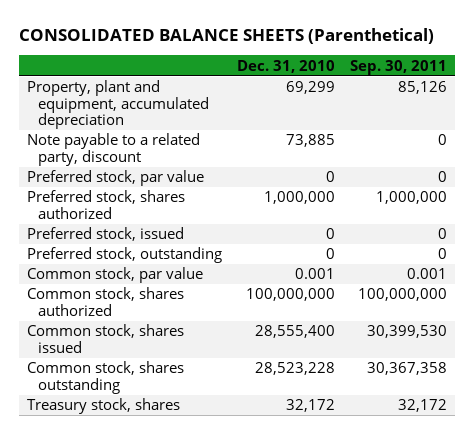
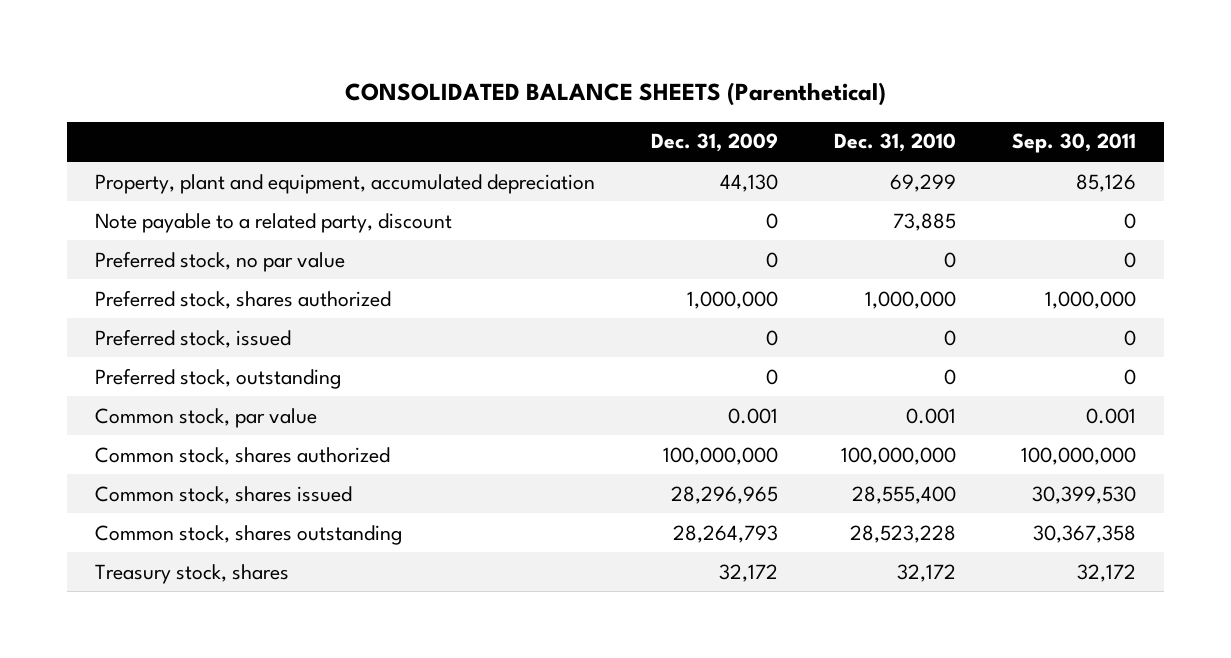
none -> [651,133,779,153] Dec. 31, 2009
[26,170,204,187] Preferred stock, par value -> [95,250,346,272] Preferred stock, no par value

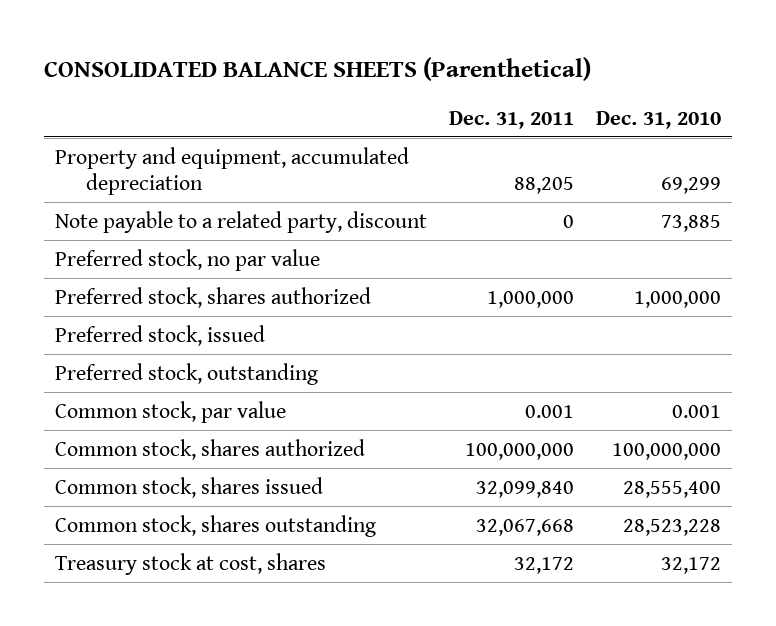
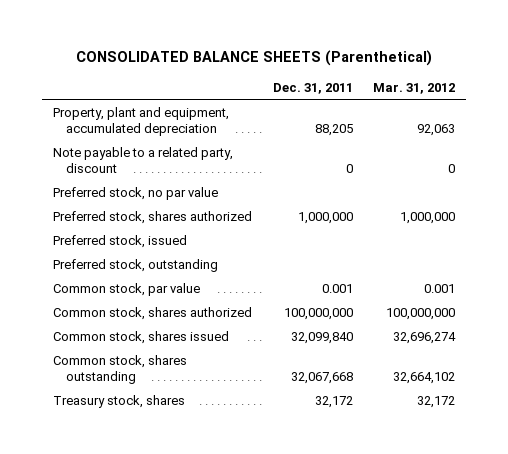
[596,110,722,129] Dec. 31, 2010 -> none
none -> [373,82,456,94] Mar. 31, 2012
[54,146,409,196] Property and equipment, accumulated depreciation -> [52,106,229,136] Property, plant and equipment, accumulated depreciation
[54,552,326,575] Treasury stock at cost, shares -> [52,394,185,408] Treasury stock, shares

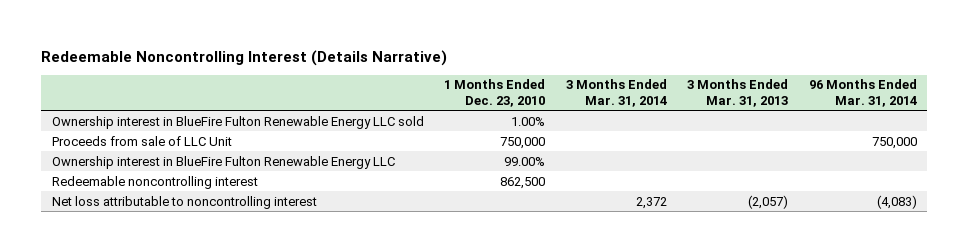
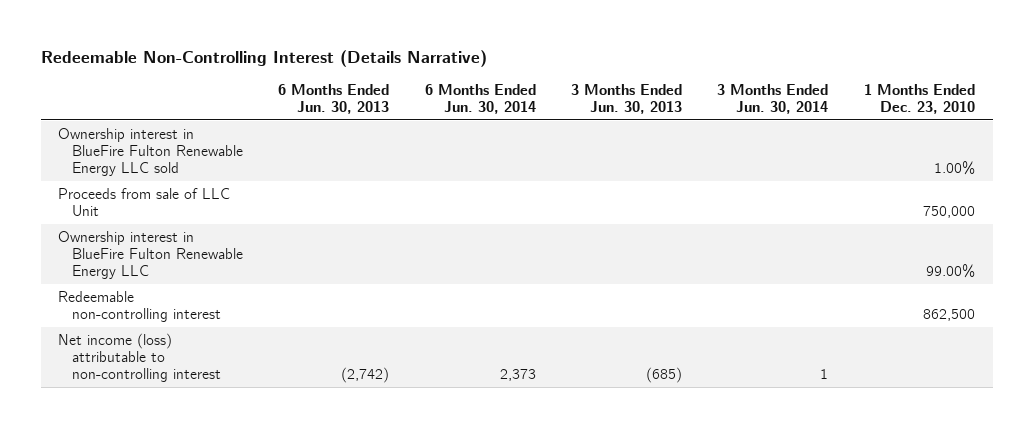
[41,49,448,66] Redeemable Noncontrolling Interest (Details Narrative) -> [40,49,487,67] Redeemable Non-Controlling Interest (Details Narrative)
[565,79,667,107] 3 Months Ended Mar. 31, 2014 -> none
[687,79,789,107] 3 Months Ended Mar. 31, 2013 -> none
[808,79,917,107] 96 Months Ended Mar. 31, 2014 -> none
none -> [278,83,390,115] 6 Months Ended Jun. 30, 2013
none -> [424,83,536,115] 6 Months Ended Jun. 30, 2014
none -> [571,83,683,115] 3 Months Ended Jun. 30, 2013
none -> [717,83,829,115] 3 Months Ended Jun. 30, 2014
[51,175,258,189] Redeemable noncontrolling interest -> [58,290,221,322] Redeemable non-controlling interest
[51,195,317,209] Net loss attributable to noncontrolling interest -> [58,332,221,383] Net income (loss) attributable to non-controlling interest

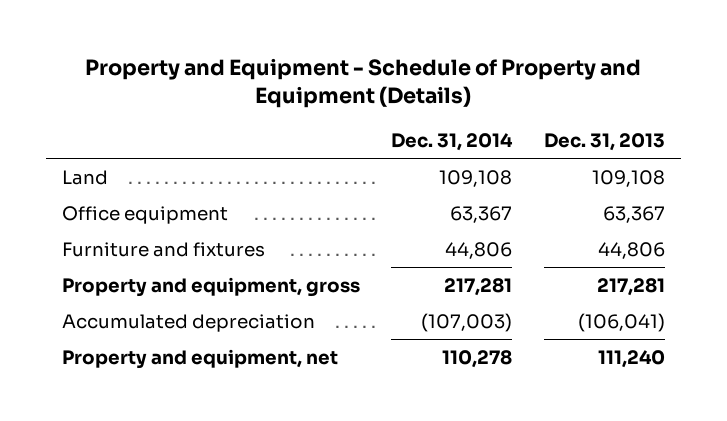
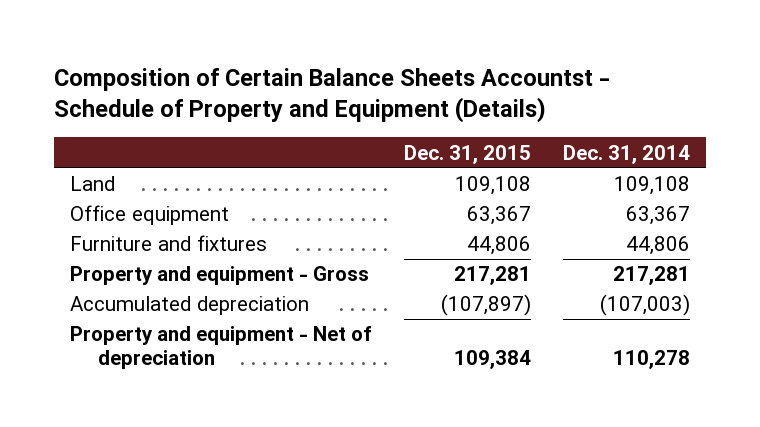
[85,57,642,109] Property and Equipment - Schedule of Property and Equipment (Details) -> [54,67,611,124] Composition of Certain Balance Sheets Accountst - Schedule of Property and Equipment (Details)
[543,132,665,151] Dec. 31, 2013 -> none
none -> [403,144,531,164] Dec. 31, 2015
[61,276,360,297] Property and equipment, gross -> [70,266,370,286] Property and equipment - Gross
[61,348,338,369] Property and equipment, net -> [70,326,373,370] Property and equipment - Net of depreciation

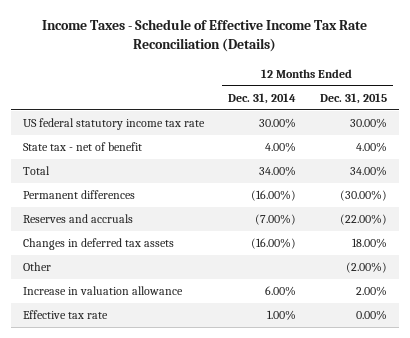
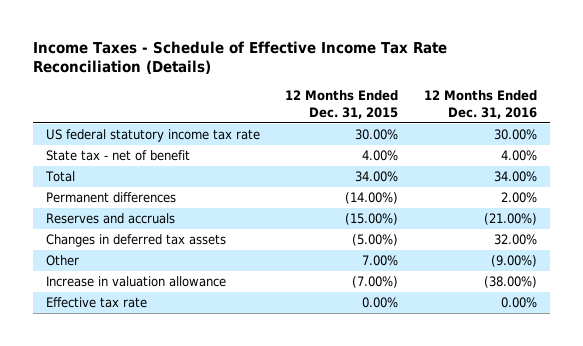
[227,92,296,104] Dec. 31, 2014 -> none
none -> [423,90,537,119] 12 Months Ended Dec. 31, 2016
[339,190,387,202] (30.00%) -> [345,192,399,205] (14.00%)
[339,214,387,226] (22.00%) -> [345,213,399,226] (15.00%)
[351,238,387,249] 18.00% -> [352,234,399,247] (5.00%)
[345,262,387,274] (2.00%) -> [362,255,399,267] 7.00%
[355,286,387,297] 2.00% -> [352,276,399,289] (7.00%)

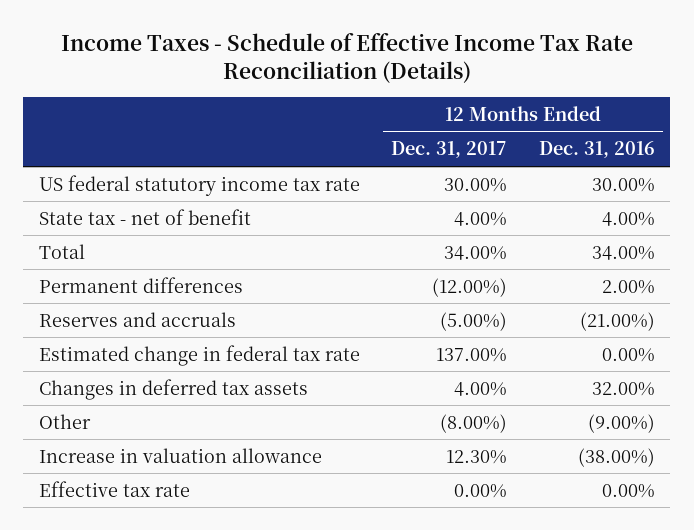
[285,90,399,119] 12 Months Ended Dec. 31, 2015 -> none
none -> [391,141,508,159] Dec. 31, 2017
none -> [38,344,360,366] Estimated change in federal tax rate

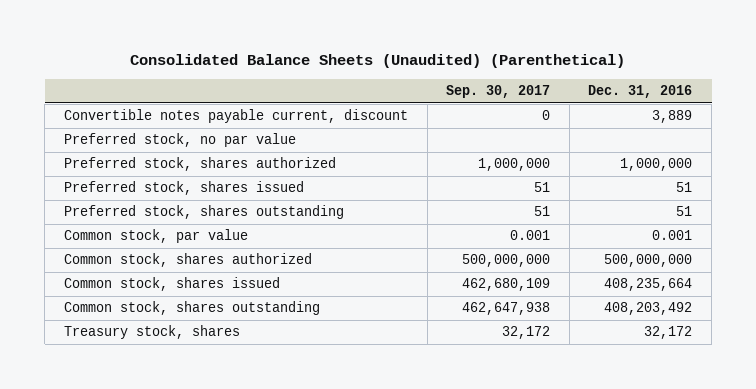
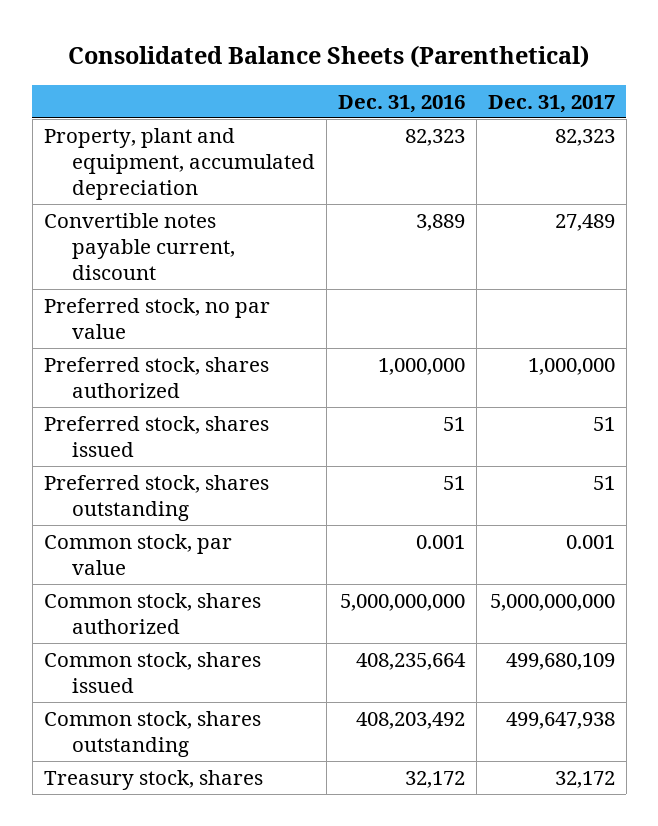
[130,54,626,69] Consolidated Balance Sheets (Unaudited) (Parenthetical) -> [68,45,590,69] Consolidated Balance Sheets (Parenthetical)
[446,85,551,99] Sep. 30, 2017 -> none
none -> [487,94,615,113] Dec. 31, 2017
none -> [43,127,315,201] Property, plant and equipment, accumulated depreciation
[604,254,693,268] 500,000,000 -> [339,593,465,611] 5,000,000,000

